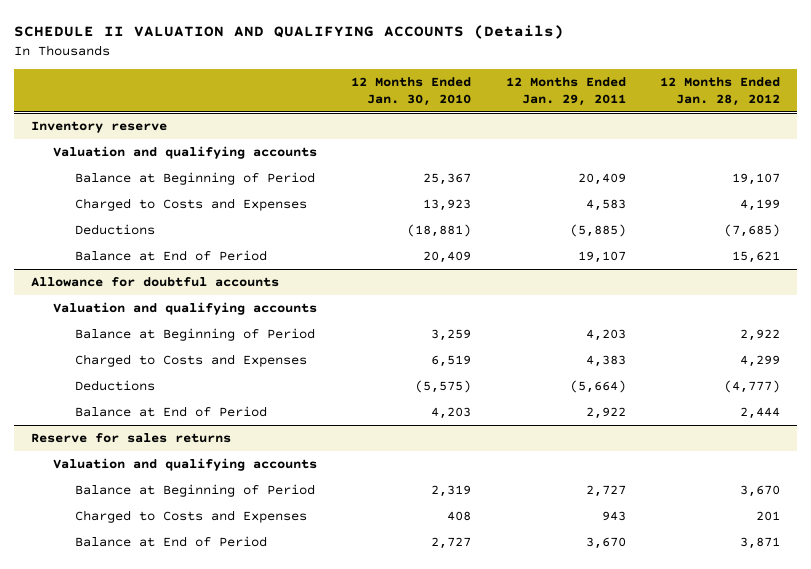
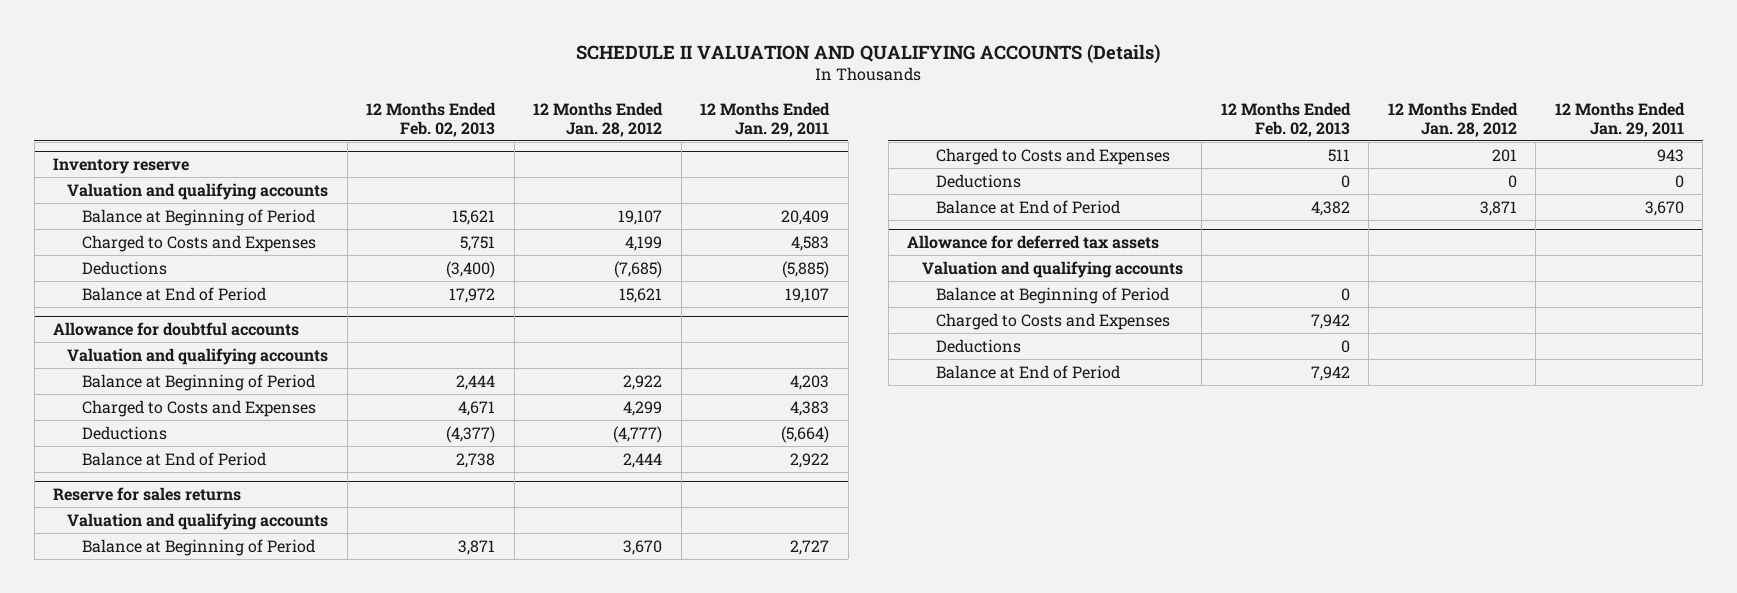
[351,76,472,107] 12 Months Ended Jan. 30, 2010 -> none
none -> [366,101,497,137] 12 Months Ended Feb. 02, 2013
none -> [935,173,1021,188] Deductions
none -> [907,234,1160,249] Allowance for deferred tax assets
none -> [921,260,1183,278] Valuation and qualifying accounts
none -> [935,286,1169,304] Balance at Beginning of Period
none -> [935,312,1170,330] Charged to Costs and Expenses
none -> [935,338,1021,353] Deductions
none -> [935,364,1120,379] Balance at End of Period

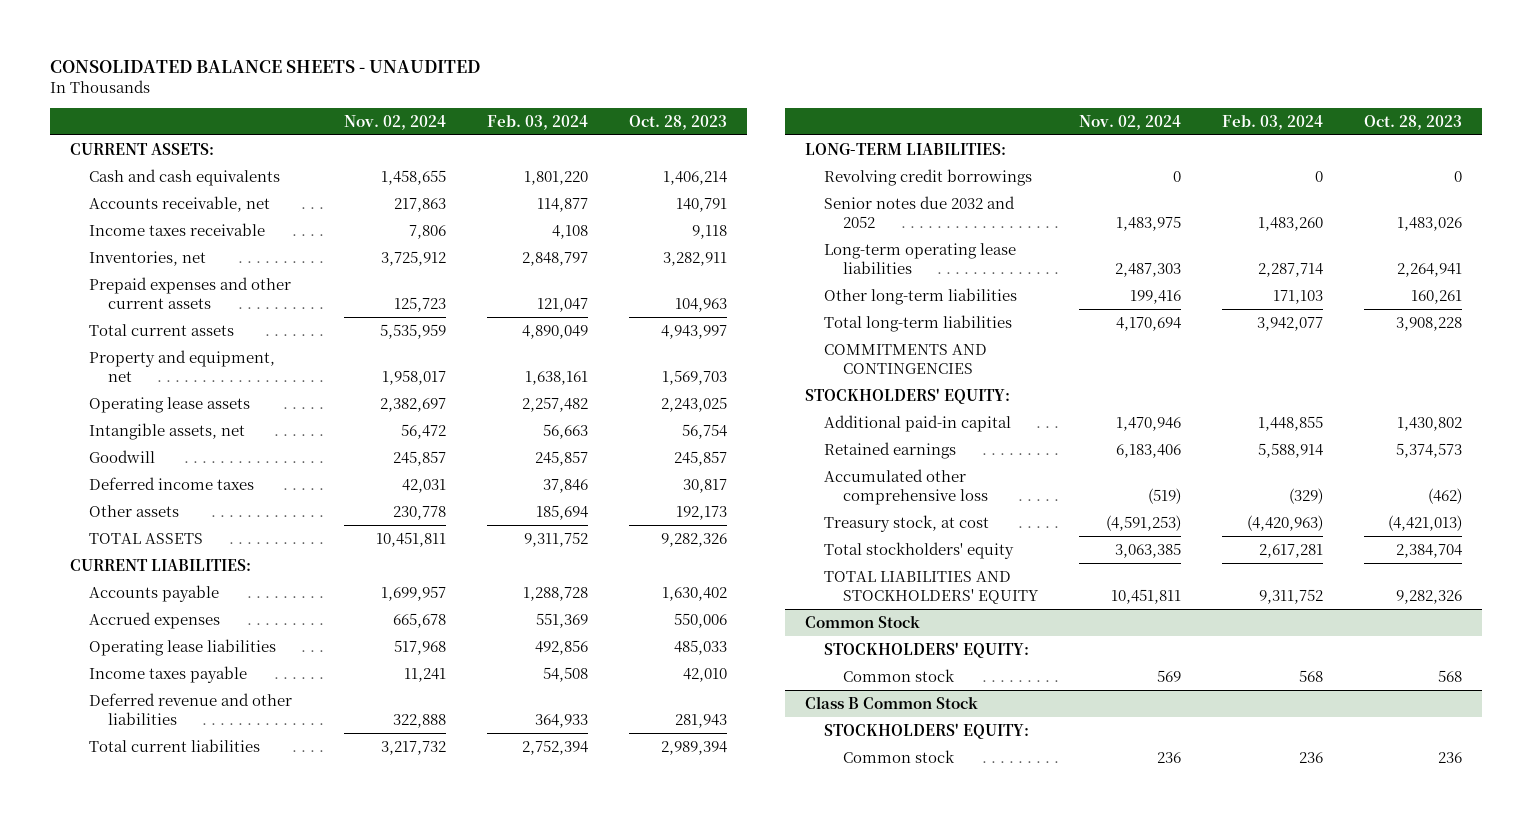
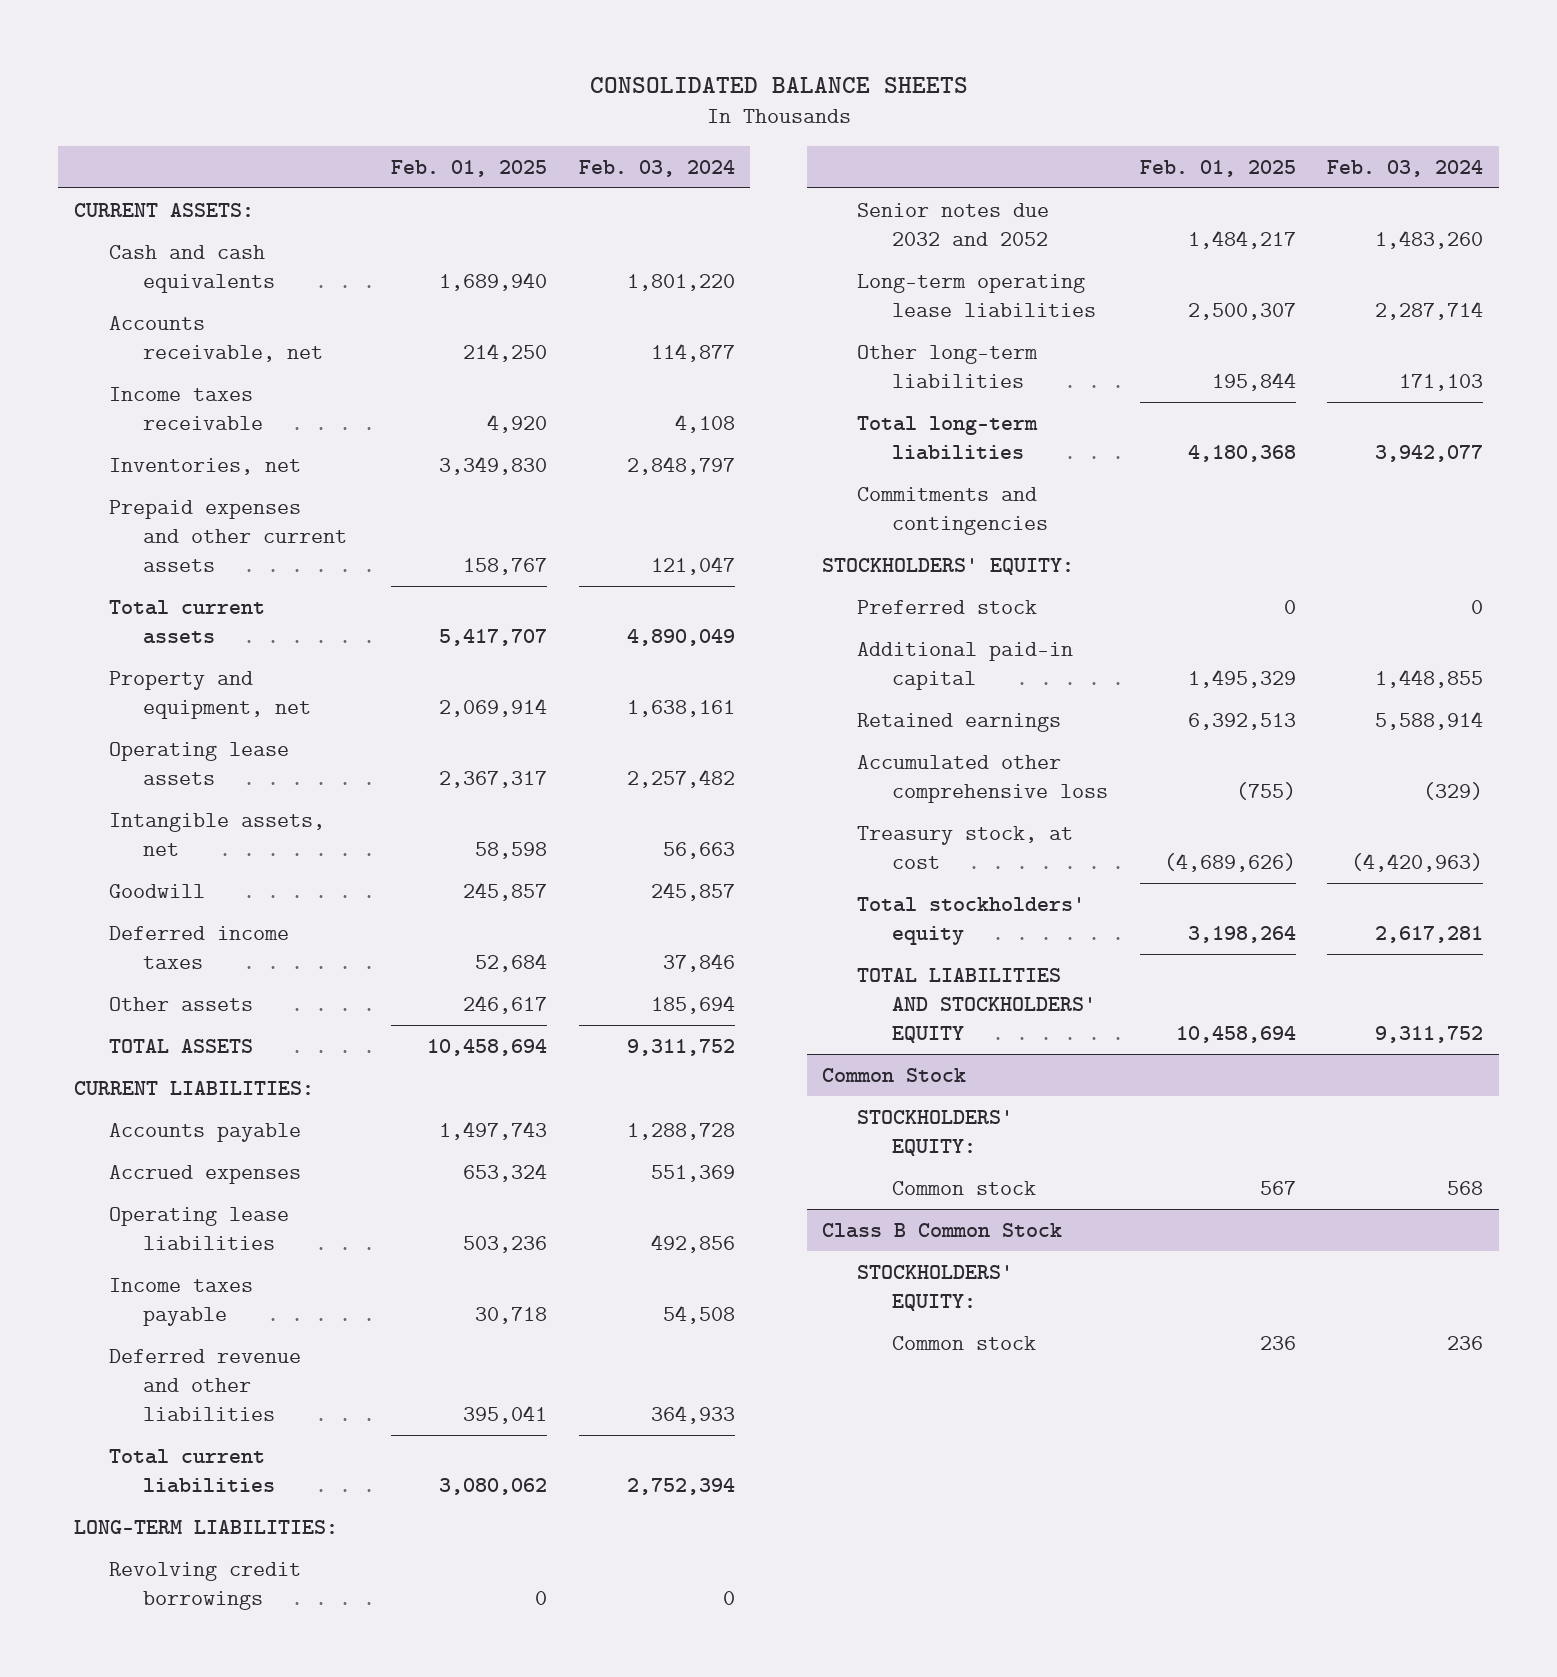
[49,59,480,73] CONSOLIDATED BALANCE SHEETS - UNAUDITED -> [589,77,968,94] CONSOLIDATED BALANCE SHEETS
[344,114,447,130] Nov. 02, 2024 -> none
[628,114,727,130] Oct. 28, 2023 -> none
none -> [391,159,548,177] Feb. 01, 2025
[824,343,988,374] COMMITMENTS AND CONTINGENCIES -> [857,486,1049,535] Commitments and contingencies
none -> [857,599,1038,614] Preferred stock

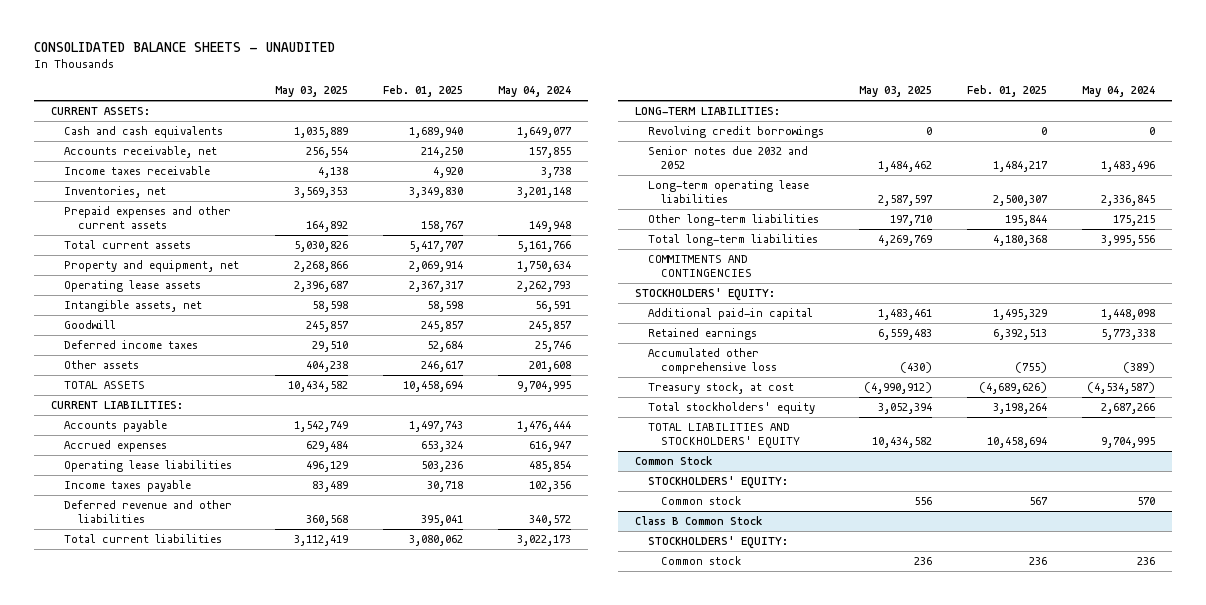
[589,77,968,94] CONSOLIDATED BALANCE SHEETS -> [33,42,335,53] CONSOLIDATED BALANCE SHEETS - UNAUDITED
[578,159,735,177] Feb. 03, 2024 -> none
none -> [275,85,349,97] May 03, 2025
none -> [497,85,571,97] May 04, 2024
[857,486,1049,535] Commitments and contingencies -> [648,255,753,277] COMMITMENTS AND CONTINGENCIES
[857,599,1038,614] Preferred stock -> none

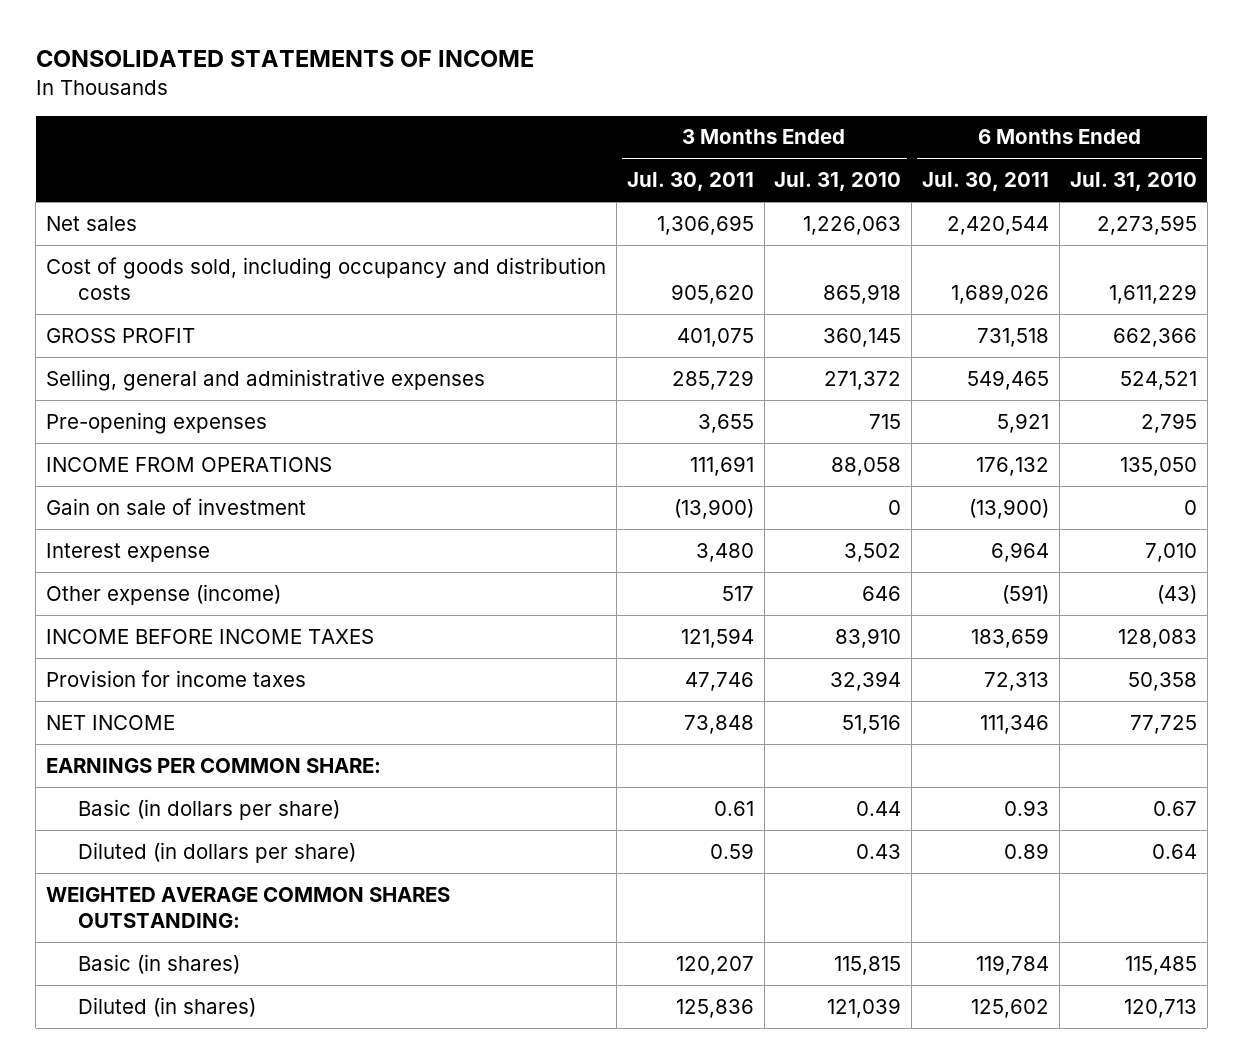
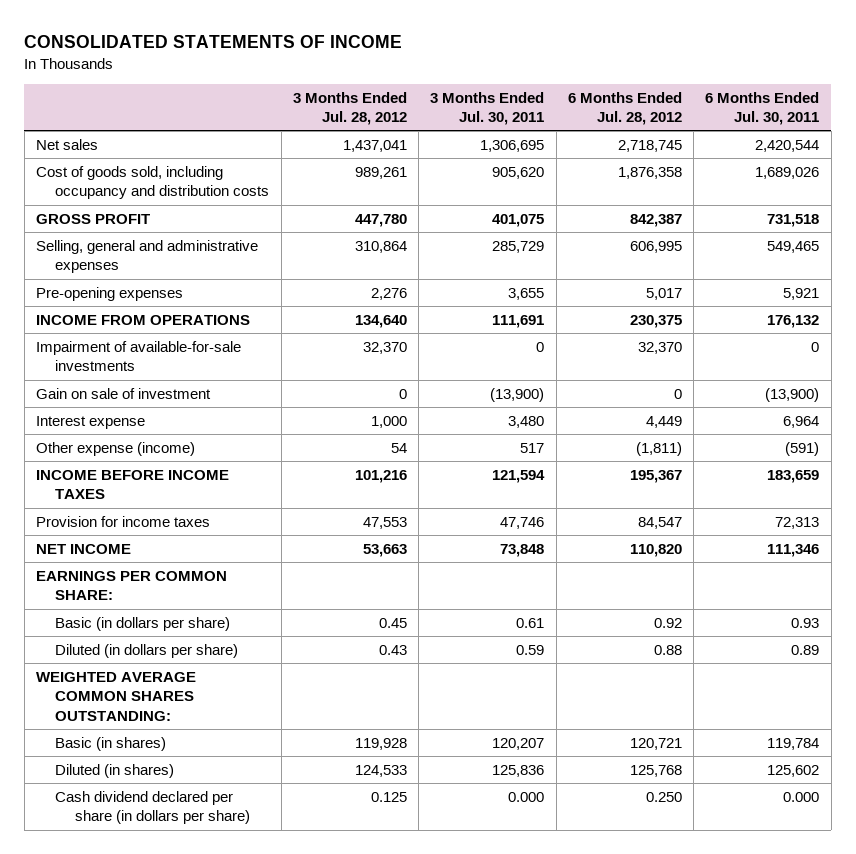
[774,172,902,192] Jul. 31, 2010 -> none
[1069,172,1197,192] Jul. 31, 2010 -> none
none -> [292,91,407,126] 3 Months Ended Jul. 28, 2012
none -> [567,91,682,126] 6 Months Ended Jul. 28, 2012
none -> [36,340,242,372] Impairment of available-for-sale investments
none -> [55,790,250,825] Cash dividend declared per share (in dollars per share)

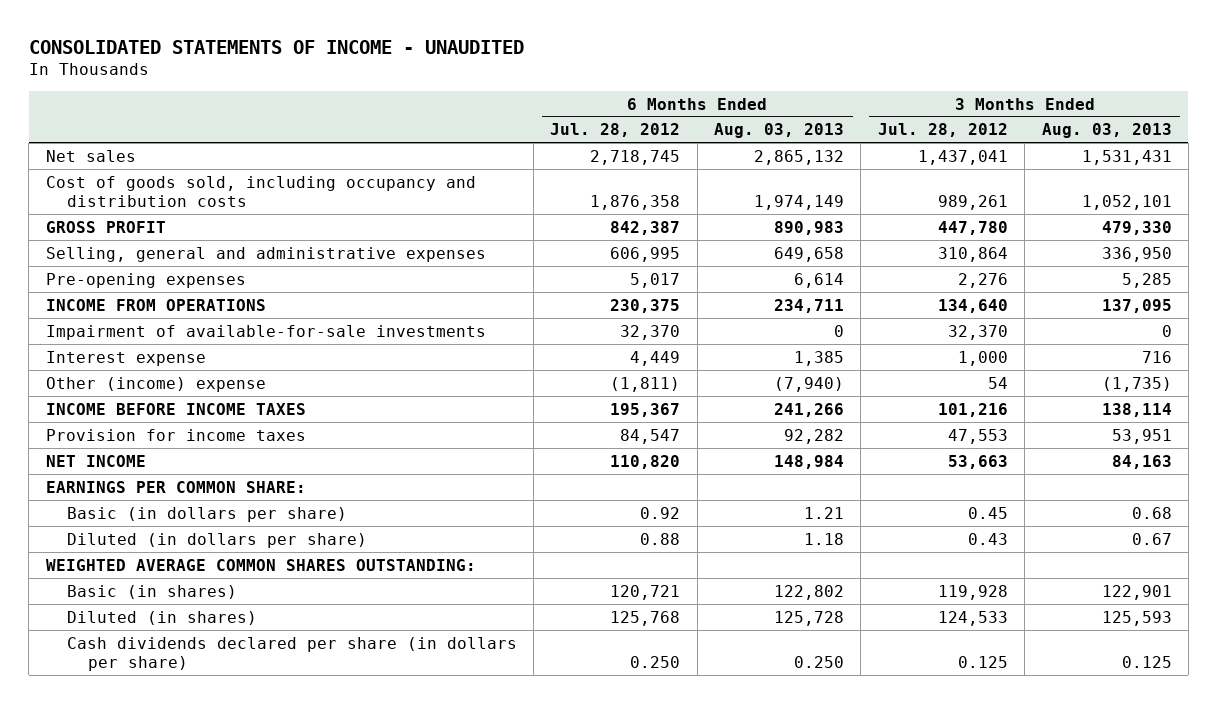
[24,34,403,48] CONSOLIDATED STATEMENTS OF INCOME -> [28,39,524,54] CONSOLIDATED STATEMENTS OF INCOME - UNAUDITED
[430,91,545,126] 3 Months Ended Jul. 30, 2011 -> none
[705,91,820,126] 6 Months Ended Jul. 30, 2011 -> none
none -> [714,123,845,139] Aug. 03, 2013
none -> [1041,123,1172,139] Aug. 03, 2013
[36,387,212,399] Gain on sale of investment -> none
[36,441,196,456] Other expense (income) -> [45,376,266,392] Other (income) expense
[55,790,250,825] Cash dividend declared per share (in dollars per share) -> [66,636,517,671] Cash dividends declared per share (in dollars per share)

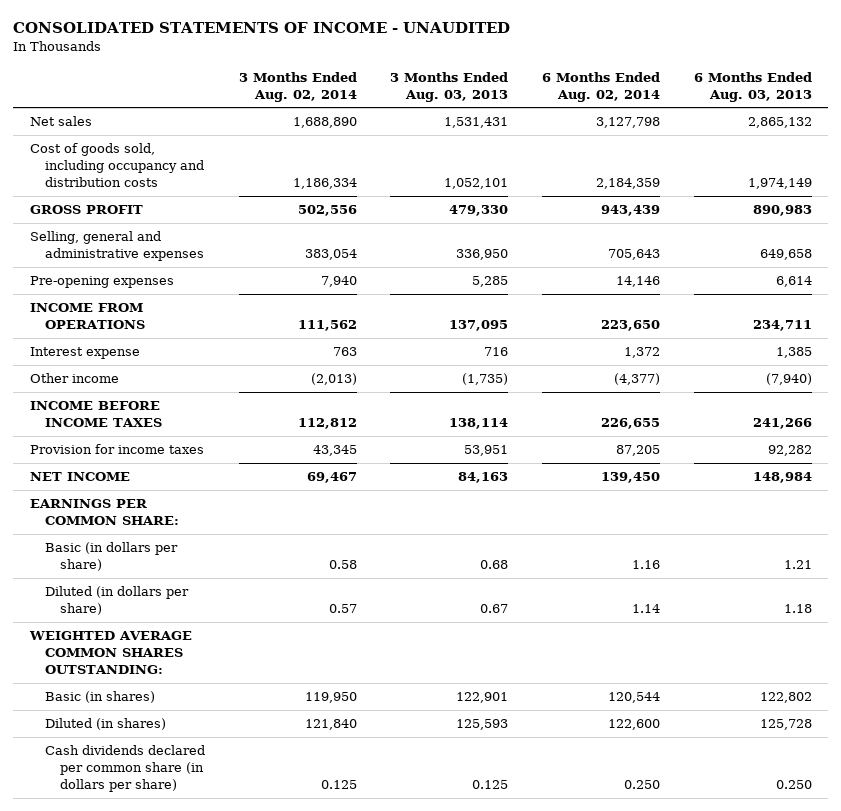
[550,123,681,138] Jul. 28, 2012 -> none
[877,123,1008,138] Jul. 28, 2012 -> none
none -> [238,71,357,102] 3 Months Ended Aug. 02, 2014
none -> [541,71,660,102] 6 Months Ended Aug. 02, 2014
[45,324,486,340] Impairment of available-for-sale investments -> none
[45,376,266,392] Other (income) expense -> [29,373,119,384] Other income
[66,636,517,671] Cash dividends declared per share (in dollars per share) -> [44,745,205,793] Cash dividends declared per common share (in dollars per share)

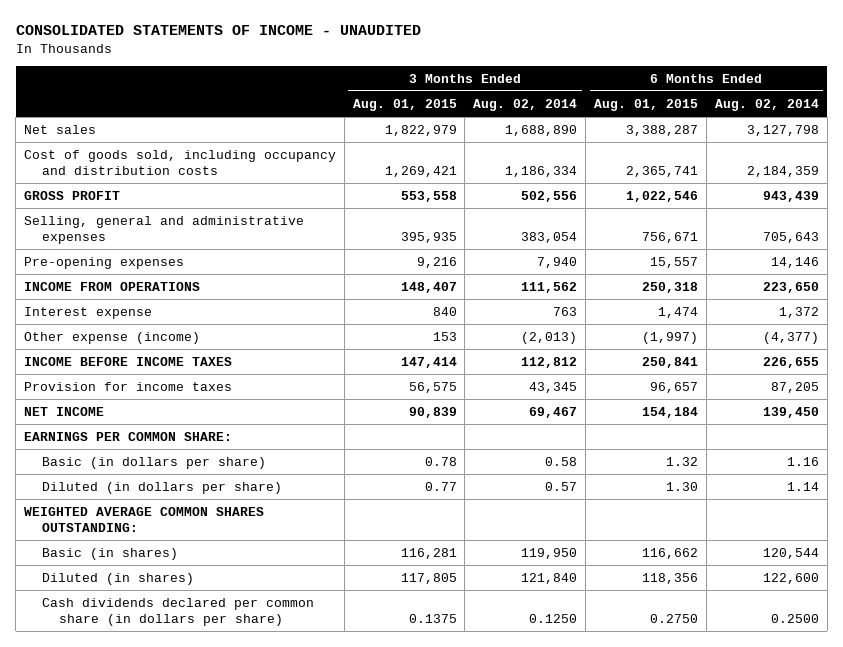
[390,71,509,102] 3 Months Ended Aug. 03, 2013 -> none
[693,71,812,102] 6 Months Ended Aug. 03, 2013 -> none
none -> [352,98,457,111] Aug. 01, 2015
none -> [594,98,699,111] Aug. 01, 2015
[29,373,119,384] Other income -> [23,331,200,344] Other expense (income)
[320,780,357,790] 0.125 -> [529,613,578,623] 0.1250
[623,780,660,790] 0.250 -> [770,613,819,623] 0.2500

